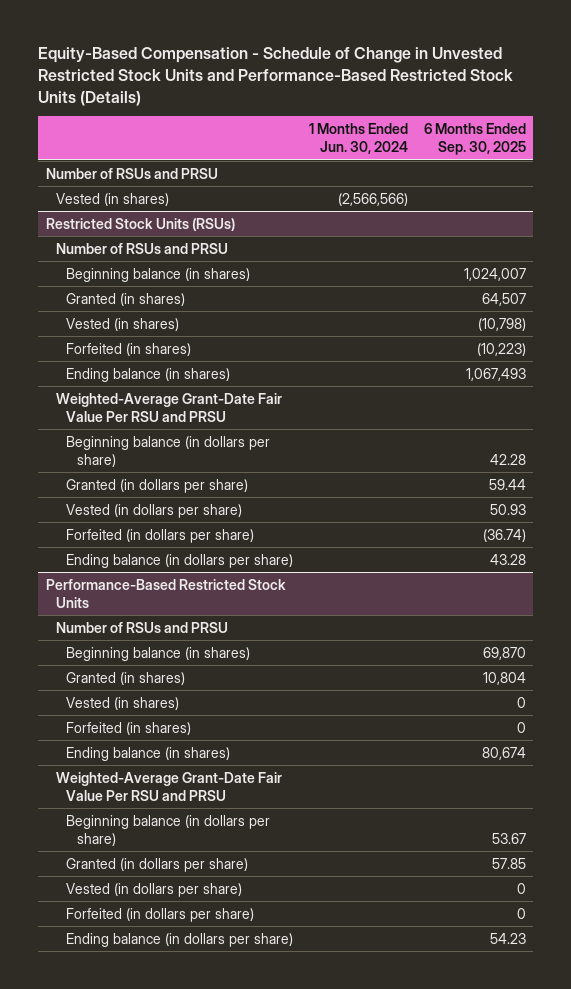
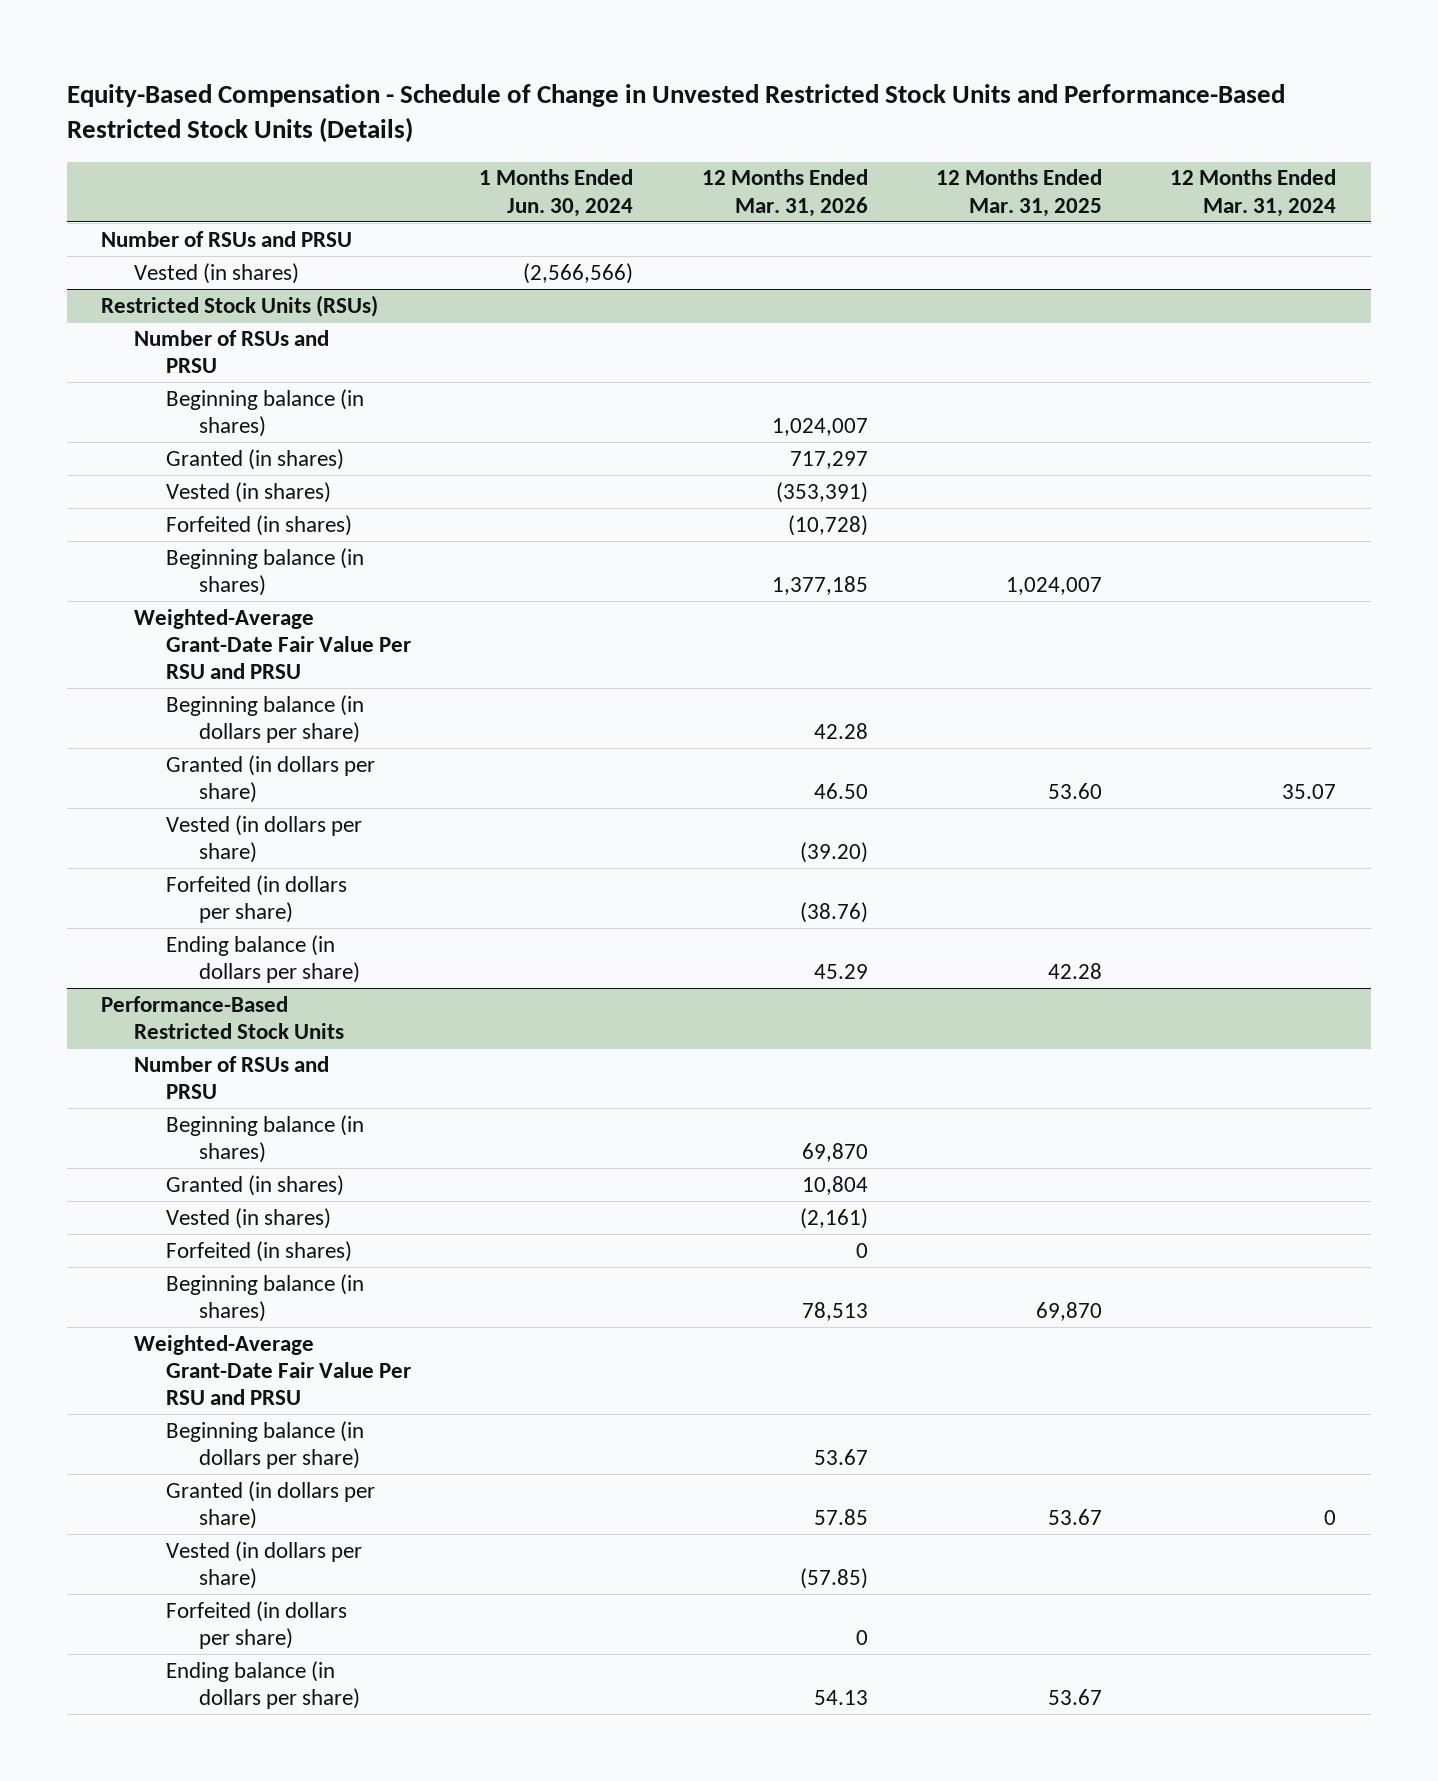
[423,123,526,156] 6 Months Ended Sep. 30, 2025 -> none
none -> [701,169,868,217] 12 Months Ended Mar. 31, 2026
none -> [936,169,1103,217] 12 Months Ended Mar. 31, 2025
none -> [1170,169,1337,217] 12 Months Ended Mar. 31, 2024
[66,367,231,382] Ending balance (in shares) -> [166,547,365,597] Beginning balance (in shares)
[66,746,231,761] Ending balance (in shares) -> [166,1273,365,1323] Beginning balance (in shares)

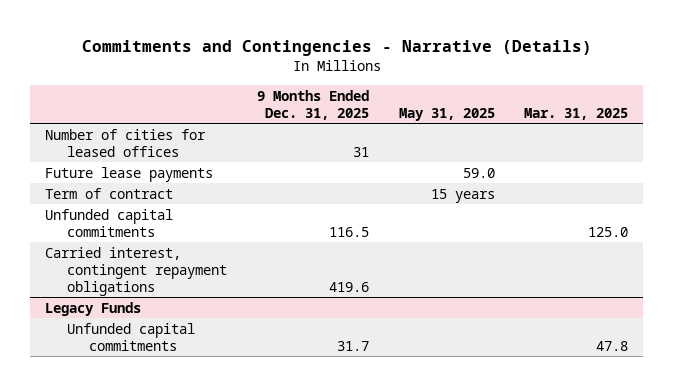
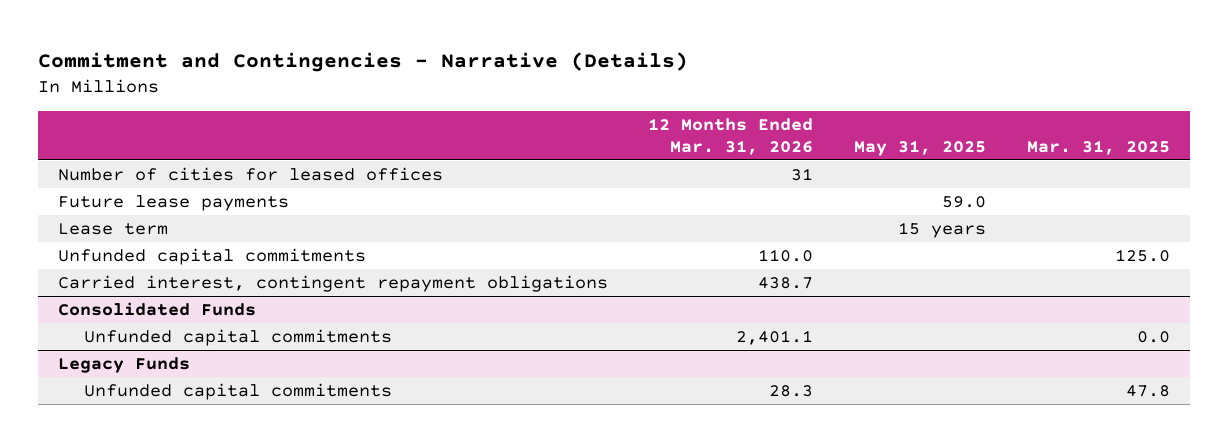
[81,40,592,57] Commitments and Contingencies - Narrative (Details) -> [37,51,688,72] Commitment and Contingencies - Narrative (Details)
[256,89,369,120] 9 Months Ended Dec. 31, 2025 -> none
none -> [648,117,814,155] 12 Months Ended Mar. 31, 2026
[45,187,174,199] Term of contract -> [57,223,168,236] Lease term
none -> [57,302,256,317] Consolidated Funds
none -> [83,329,392,347] Unfunded capital commitments

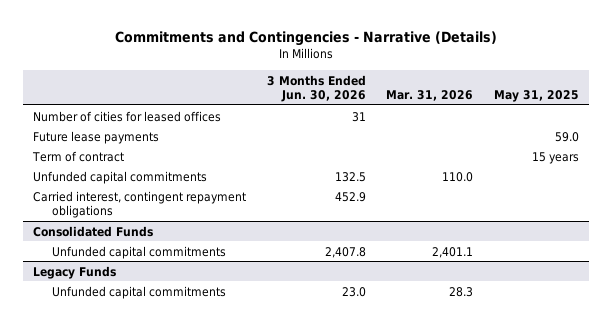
[37,51,688,72] Commitment and Contingencies - Narrative (Details) -> [114,30,497,46] Commitments and Contingencies - Narrative (Details)
[648,117,814,155] 12 Months Ended Mar. 31, 2026 -> none
[1026,139,1170,155] Mar. 31, 2025 -> none
none -> [266,74,366,103] 3 Months Ended Jun. 30, 2026
none -> [386,90,474,102] Mar. 31, 2026
[57,223,168,236] Lease term -> [32,150,125,162] Term of contract

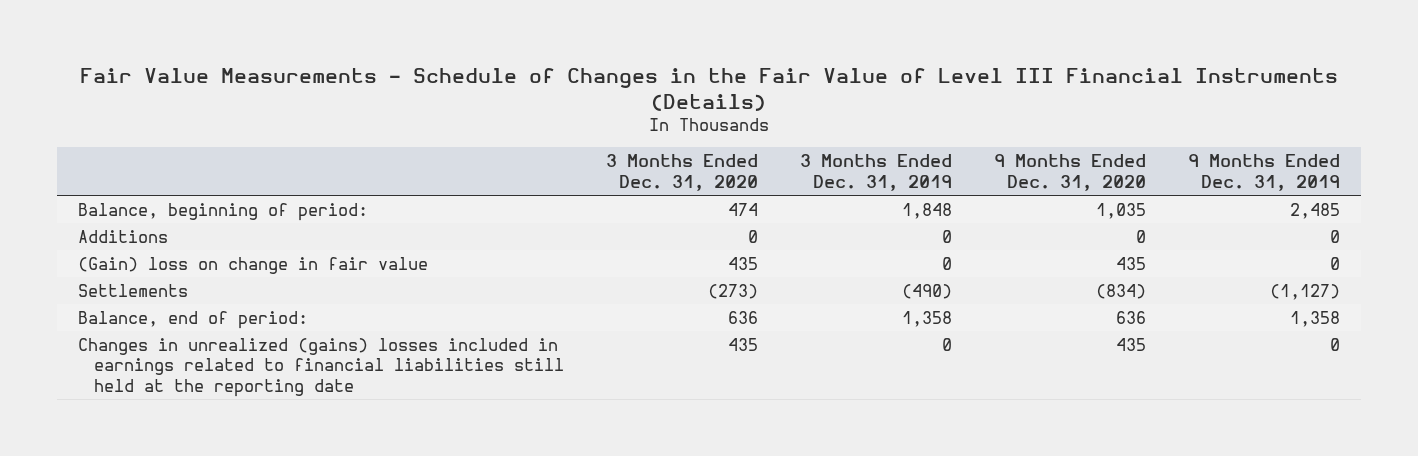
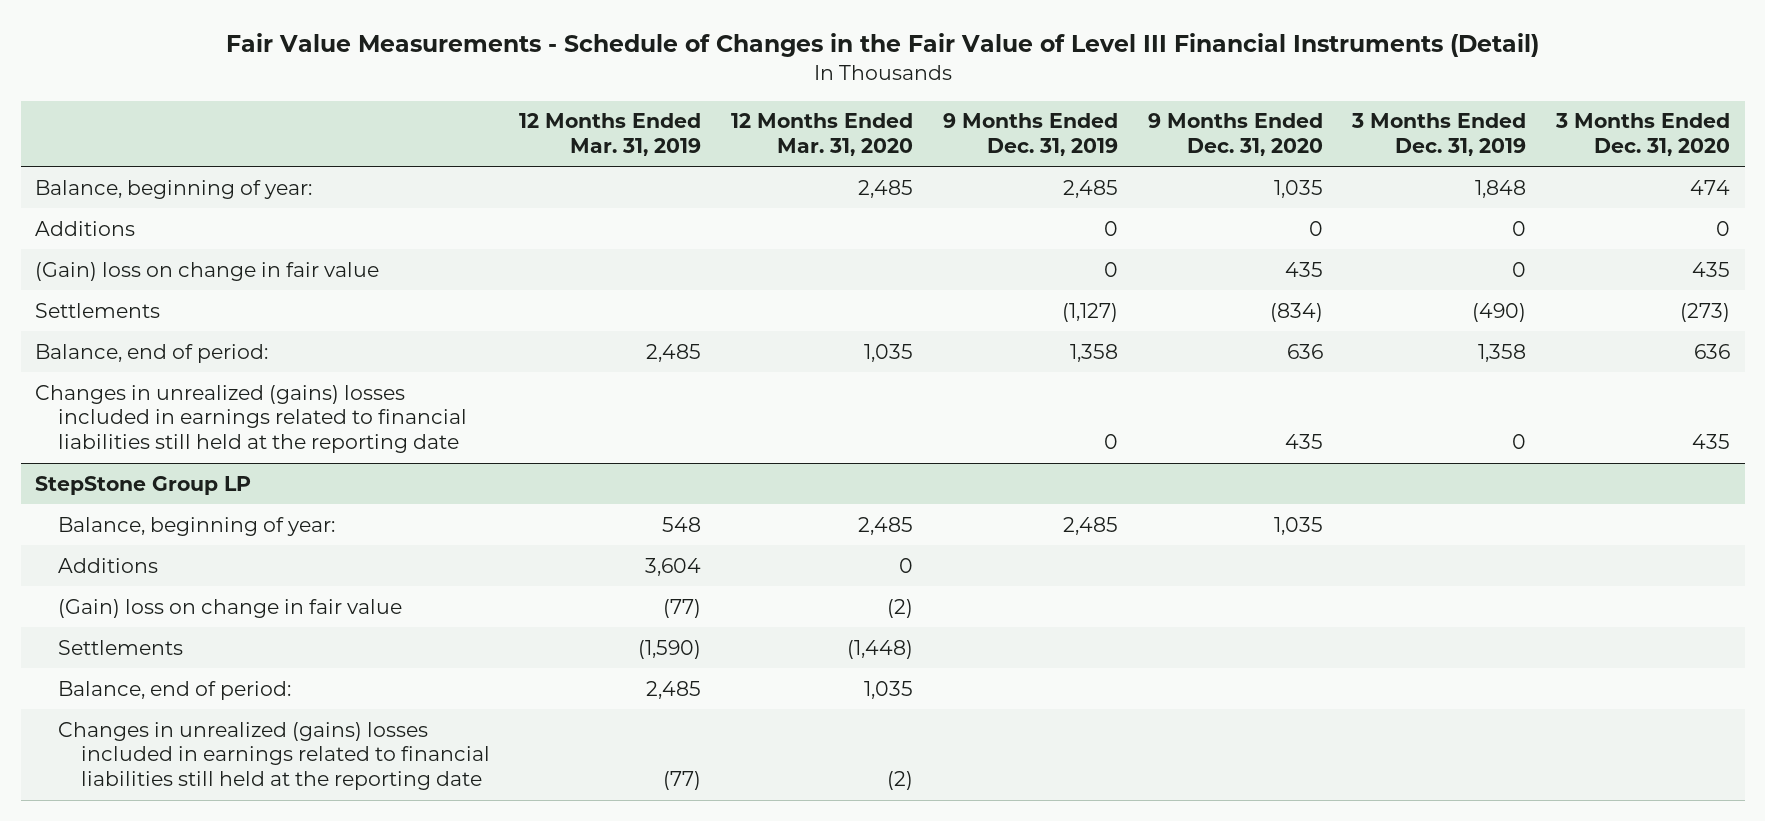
[80,68,1339,111] Fair Value Measurements - Schedule of Changes in the Fair Value of Level III Financial Instruments (Details) -> [225,33,1539,58] Fair Value Measurements - Schedule of Changes in the Fair Value of Level III Financial Instruments (Detail)
none -> [519,113,702,157] 12 Months Ended Mar. 31, 2019
none -> [731,113,914,157] 12 Months Ended Mar. 31, 2020
[78,202,369,221] Balance, beginning of period: -> [35,179,313,199] Balance, beginning of year:
none -> [35,475,252,495] StepStone Group LP
none -> [58,516,336,536] Balance, beginning of year:
none -> [58,557,159,573] Additions
none -> [58,598,403,618] (Gain) loss on change in fair value
none -> [58,639,184,655] Settlements
none -> [58,680,292,700] Balance, end of period:
none -> [58,721,490,791] Changes in unrealized (gains) losses included in earnings related to financial liabilities still held at the reporting date

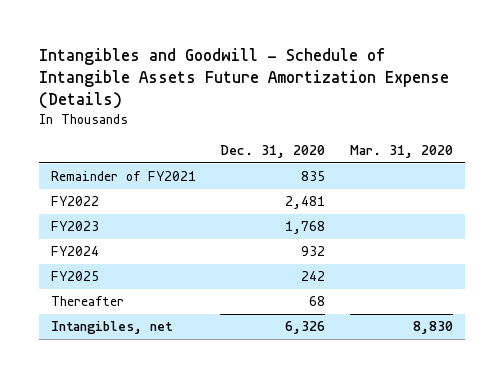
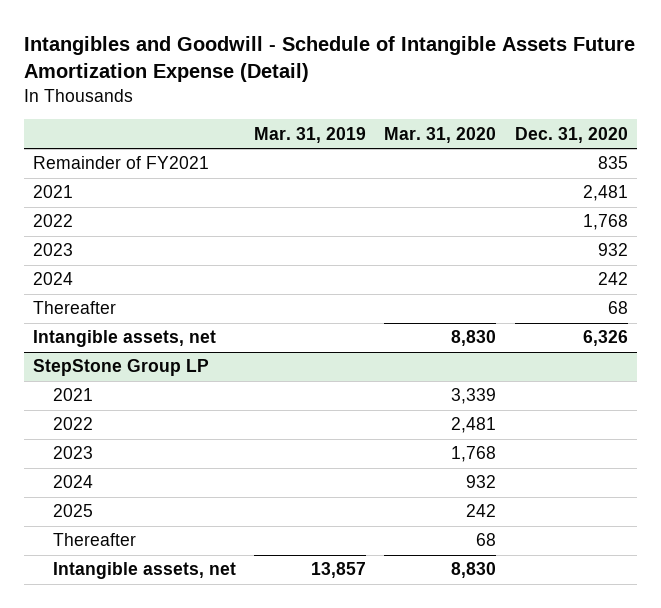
[38,47,449,109] Intangibles and Goodwill - Schedule of Intangible Assets Future Amortization Expense (Details) -> [24,36,636,83] Intangibles and Goodwill - Schedule of Intangible Assets Future Amortization Expense (Detail)
none -> [253,126,366,143] Mar. 31, 2019
[50,196,99,207] FY2022 -> [33,185,74,199] 2021
[50,221,99,232] FY2023 -> [33,214,74,228] 2022
[50,246,99,257] FY2024 -> [33,243,74,257] 2023
[50,271,99,282] FY2025 -> [33,272,74,286] 2024
[50,321,173,335] Intangibles, net -> [33,330,217,348] Intangible assets, net
none -> [33,359,210,377] StepStone Group LP
none -> [52,388,93,402] 2021
none -> [52,417,93,431] 2022
none -> [52,446,93,460] 2023
none -> [52,475,93,489] 2024
none -> [52,504,93,518] 2025
none -> [52,533,136,547] Thereafter
none -> [52,562,236,580] Intangible assets, net

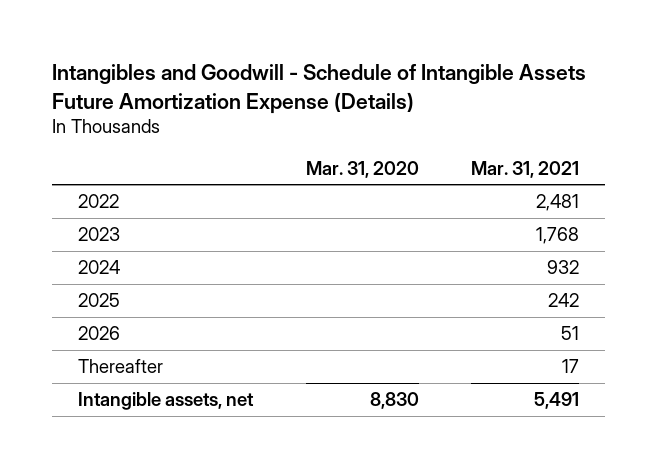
[24,36,636,83] Intangibles and Goodwill - Schedule of Intangible Assets Future Amortization Expense (Detail) -> [51,64,586,114] Intangibles and Goodwill - Schedule of Intangible Assets Future Amortization Expense (Details)
[253,126,366,143] Mar. 31, 2019 -> none
[514,126,628,143] Dec. 31, 2020 -> none
none -> [471,160,580,178] Mar. 31, 2021
[33,156,210,170] Remainder of FY2021 -> none
[33,185,74,199] 2021 -> none
none -> [78,293,121,308] 2025
none -> [78,326,121,341] 2026
[33,359,210,377] StepStone Group LP -> none
[52,388,93,402] 2021 -> none
[52,417,93,431] 2022 -> none
[52,446,93,460] 2023 -> none
[52,475,93,489] 2024 -> none
[52,504,93,518] 2025 -> none
[52,533,136,547] Thereafter -> none
[52,562,236,580] Intangible assets, net -> none

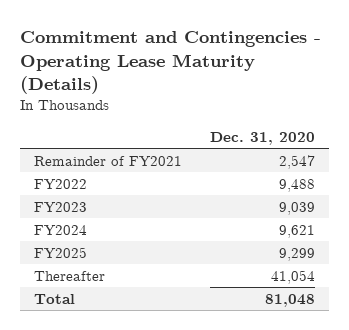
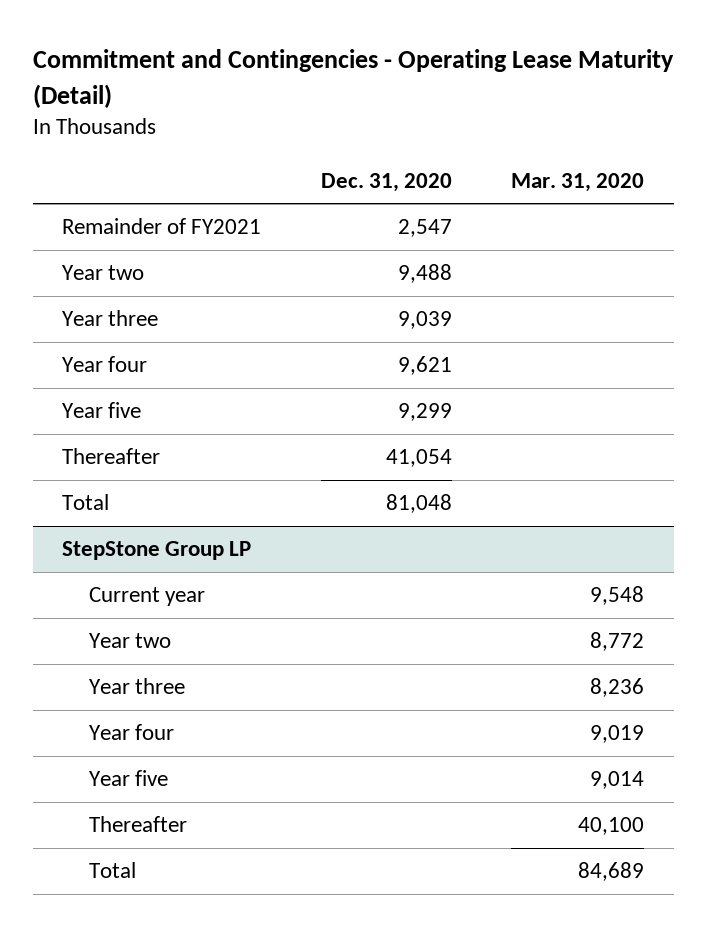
[19,31,321,95] Commitment and Contingencies - Operating Lease Maturity (Details) -> [32,49,674,108] Commitment and Contingencies - Operating Lease Maturity (Detail)
none -> [511,172,645,192] Mar. 31, 2020
[33,178,87,189] FY2022 -> [62,265,145,281] Year two
[33,201,87,212] FY2023 -> [62,310,159,327] Year three
[33,224,87,235] FY2024 -> [62,356,148,373] Year four
[33,246,87,258] FY2025 -> [62,402,142,419] Year five
none -> [62,541,252,561] StepStone Group LP
none -> [88,587,205,607] Current year
none -> [88,633,171,649] Year two
none -> [88,678,185,695] Year three
none -> [88,724,174,741] Year four
none -> [88,770,168,787] Year five
none -> [88,816,187,833] Thereafter
none -> [88,862,136,879] Total

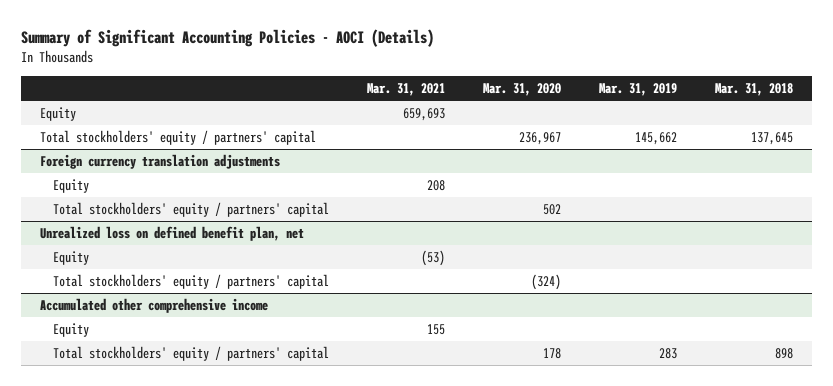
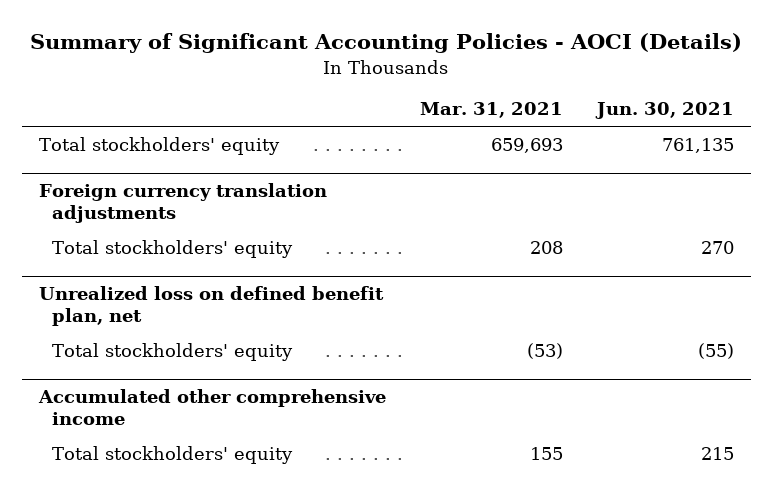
[482,83,561,97] Mar. 31, 2020 -> none
[598,83,677,97] Mar. 31, 2019 -> none
[715,83,794,97] Mar. 31, 2018 -> none
none -> [595,102,735,120] Jun. 30, 2021
[40,129,317,145] Total stockholders' equity / partners' capital -> none
[40,106,77,121] Equity -> [38,136,280,155] Total stockholders' equity
[52,201,329,217] Total stockholders' equity / partners' capital -> none
[52,178,89,193] Equity -> [51,239,293,258] Total stockholders' equity
[52,273,329,289] Total stockholders' equity / partners' capital -> none
[52,250,89,265] Equity -> [51,342,293,361] Total stockholders' equity
[52,345,329,361] Total stockholders' equity / partners' capital -> none
[52,322,89,337] Equity -> [51,445,293,464] Total stockholders' equity

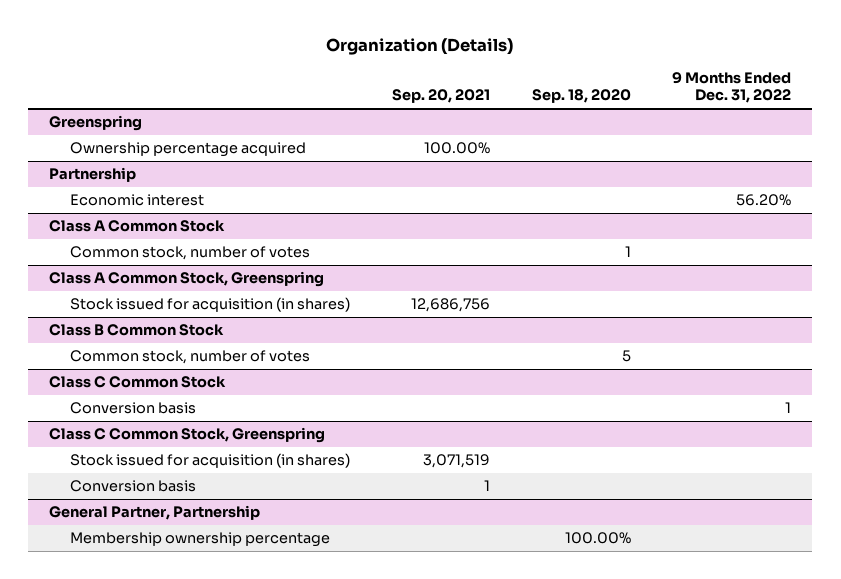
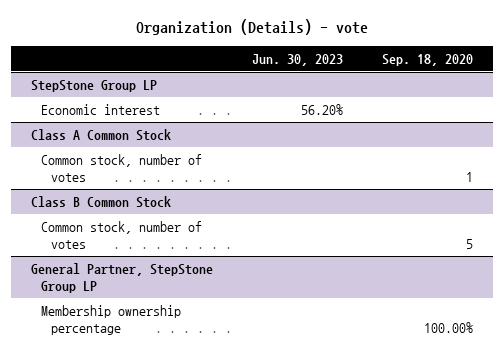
[326,37,514,55] Organization (Details) -> [135,19,368,36] Organization (Details) - vote
[392,89,491,104] Sep. 20, 2021 -> none
[672,72,792,104] 9 Months Ended Dec. 31, 2022 -> none
none -> [251,53,343,66] Jun. 30, 2023
[49,115,143,132] Greenspring -> none
[70,142,307,158] Ownership percentage acquired -> none
[49,167,137,183] Partnership -> [30,79,157,92] StepStone Group LP
[49,271,325,288] Class A Common Stock, Greenspring -> none
[70,297,351,313] Stock issued for acquisition (in shares) -> none
[49,376,227,389] Class C Common Stock -> none
[70,402,197,415] Conversion basis -> none
[49,427,326,444] Class C Common Stock, Greenspring -> none
[70,453,351,469] Stock issued for acquisition (in shares) -> none
[70,480,197,493] Conversion basis -> none
[49,505,261,521] General Partner, Partnership -> [30,262,213,294] General Partner, StepStone Group LP

